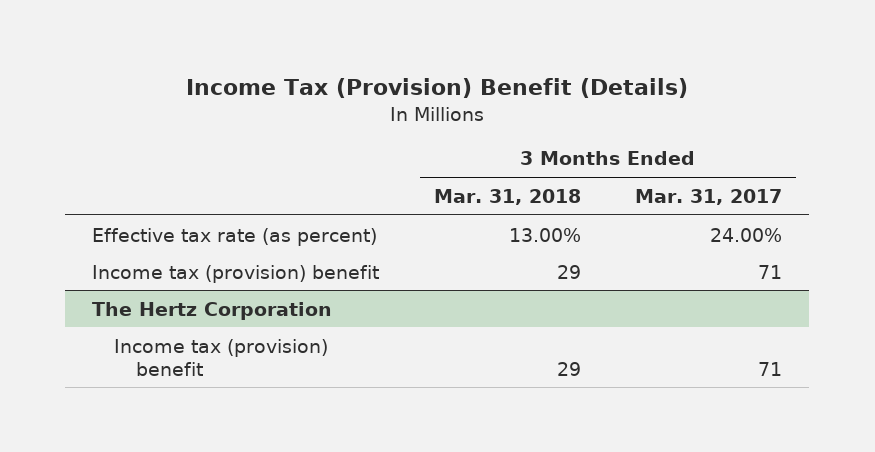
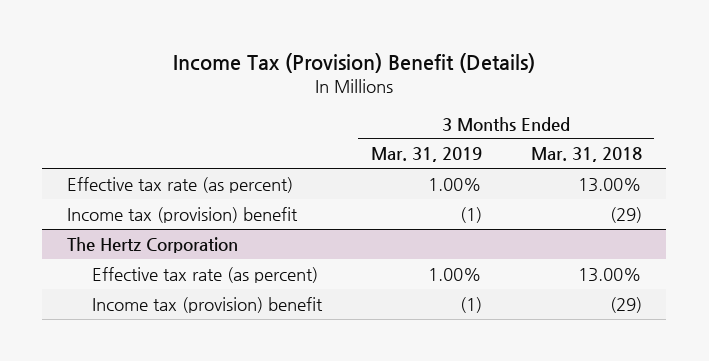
[635,188,783,205] Mar. 31, 2017 -> none
none -> [370,147,482,163] Mar. 31, 2019
[556,264,581,279] 29 -> [609,206,642,223] (29)
none -> [91,266,318,283] Effective tax rate (as percent)
[556,361,581,376] 29 -> [609,296,642,313] (29)

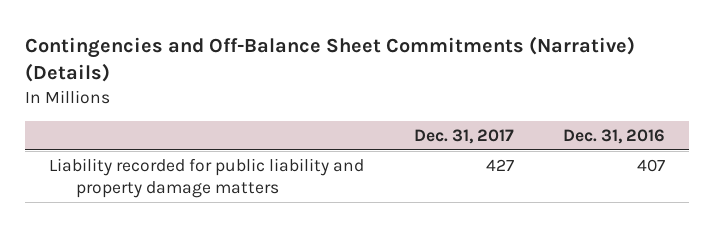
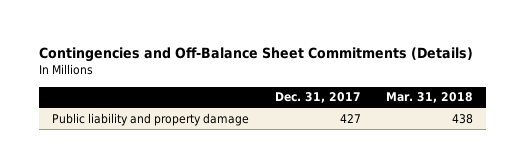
[24,36,635,83] Contingencies and Off-Balance Sheet Commitments (Narrative) (Details) -> [39,47,474,63] Contingencies and Off-Balance Sheet Commitments (Details)
[562,128,665,144] Dec. 31, 2016 -> none
none -> [385,92,473,104] Mar. 31, 2018
[49,158,365,199] Liability recorded for public liability and property damage matters -> [52,112,250,126] Public liability and property damage

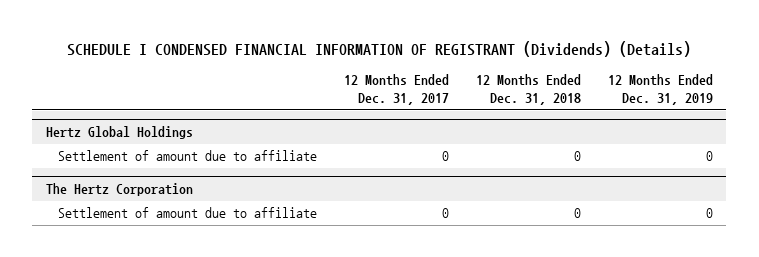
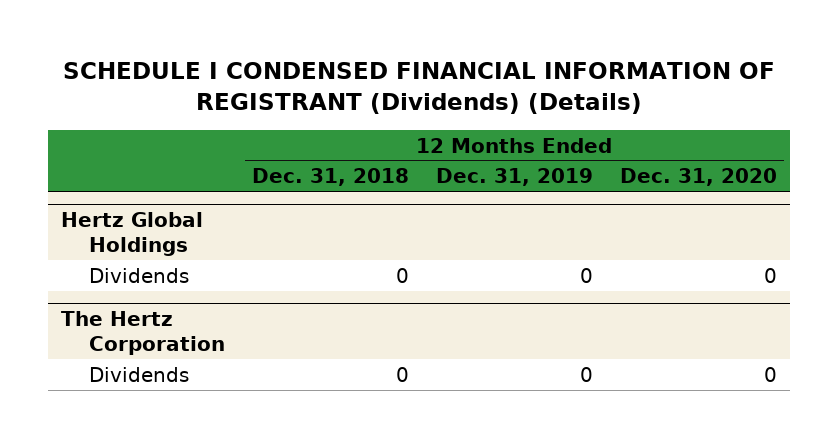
[343,74,449,106] 12 Months Ended Dec. 31, 2017 -> none
none -> [619,168,777,187] Dec. 31, 2020
[57,150,317,162] Settlement of amount due to affiliate -> [88,267,189,283] Dividends
[57,207,317,219] Settlement of amount due to affiliate -> [88,366,189,382] Dividends

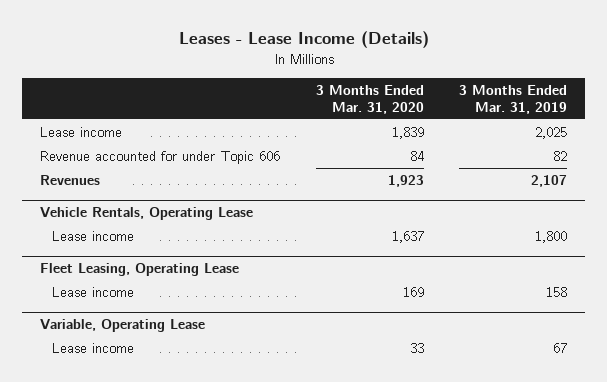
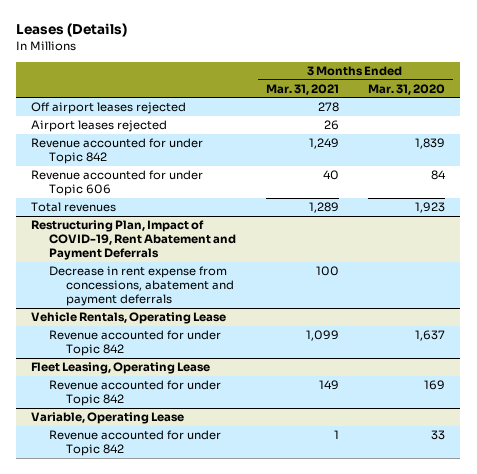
[178,31,429,49] Leases - Lease Income (Details) -> [16,23,128,38] Leases (Details)
[458,84,567,114] 3 Months Ended Mar. 31, 2019 -> none
none -> [265,83,339,95] Mar. 31, 2021
none -> [31,102,187,115] Off airport leases rejected
none -> [31,120,168,133] Airport leases rejected
[40,126,123,137] Lease income -> [31,138,204,165] Revenue accounted for under Topic 842
[40,174,101,185] Revenues -> [31,202,117,213] Total revenues
none -> [31,220,236,261] Restructuring Plan, Impact of COVID-19, Rent Abatement and Payment Deferrals
none -> [48,266,235,307] Decrease in rent expense from concessions, abatement and payment deferrals
[51,230,134,241] Lease income -> [48,330,221,357] Revenue accounted for under Topic 842
[51,286,134,297] Lease income -> [48,380,221,407] Revenue accounted for under Topic 842
[51,342,134,353] Lease income -> [48,430,221,457] Revenue accounted for under Topic 842

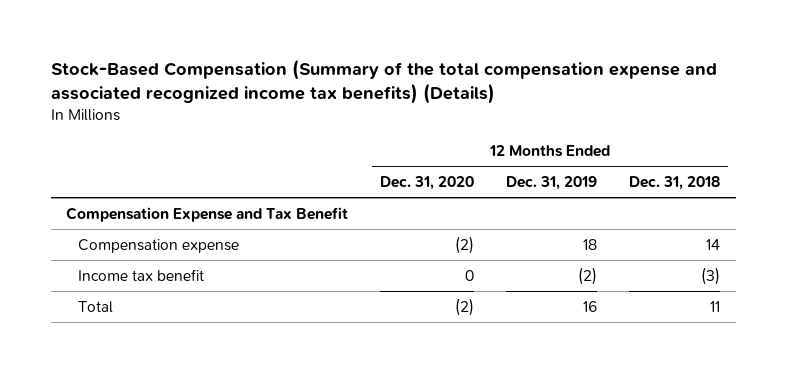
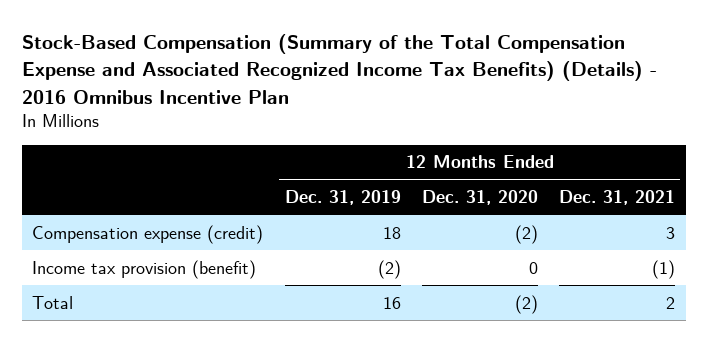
[50,58,717,104] Stock-Based Compensation (Summary of the total compensation expense and associated recognized income tax benefits) (Details) -> [21,34,657,104] Stock-Based Compensation (Summary of the Total Compensation Expense and Associated Recognized Income Tax Benefits) (Details) - 2016 Omnibus Incentive Plan
[628,175,720,190] Dec. 31, 2018 -> none
none -> [558,190,675,206] Dec. 31, 2021
[66,206,349,222] Compensation Expense and Tax Benefit -> none
[78,238,240,253] Compensation expense -> [32,224,264,244] Compensation expense (credit)
[78,268,205,281] Income tax benefit -> [32,259,257,279] Income tax provision (benefit)

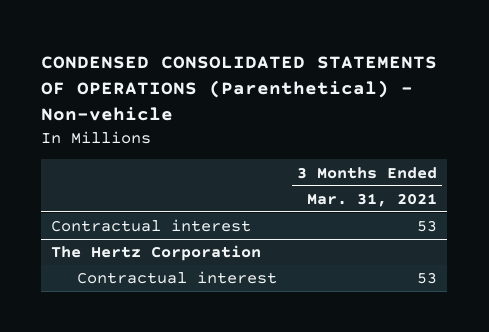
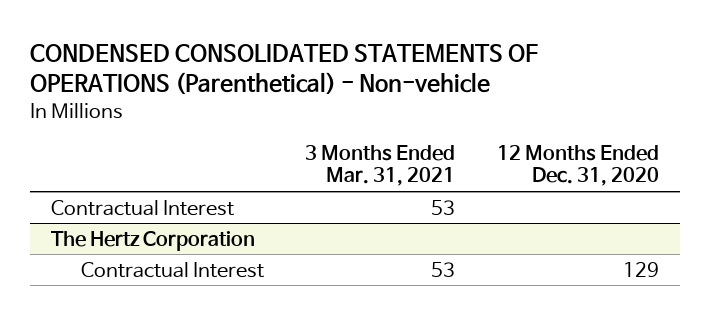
none -> [497,144,660,187] 12 Months Ended Dec. 31, 2020
[51,219,252,233] Contractual interest -> [51,199,235,216] Contractual Interest
[76,271,277,285] Contractual interest -> [80,261,264,278] Contractual Interest

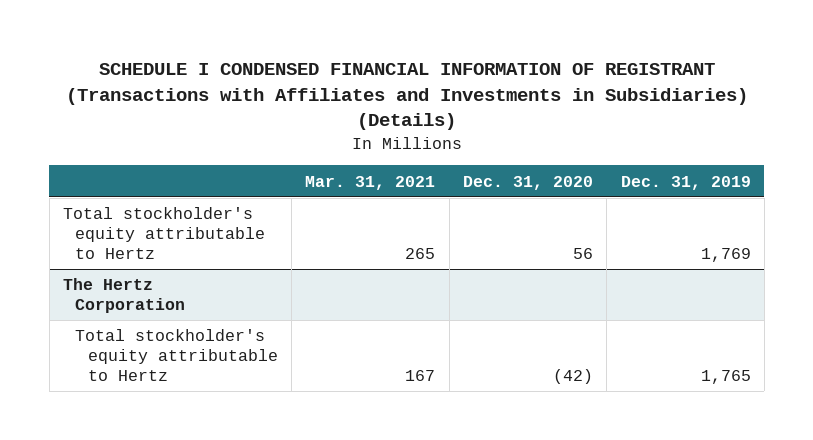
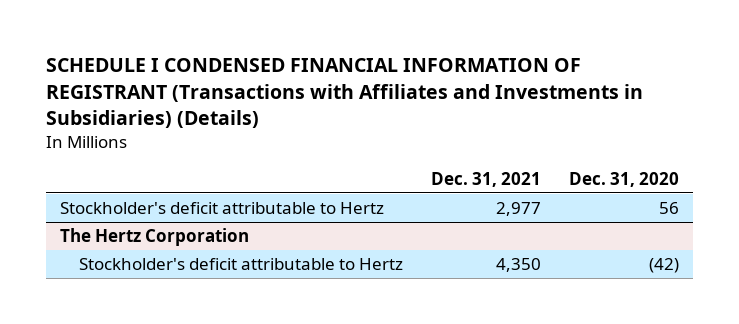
[305,175,436,190] Mar. 31, 2021 -> none
[620,175,751,190] Dec. 31, 2019 -> none
none -> [430,171,541,187] Dec. 31, 2021
[62,207,266,259] Total stockholder's equity attributable to Hertz -> [60,202,385,215] Stockholder's deficit attributable to Hertz
[75,329,278,381] Total stockholder's equity attributable to Hertz -> [78,258,403,271] Stockholder's deficit attributable to Hertz

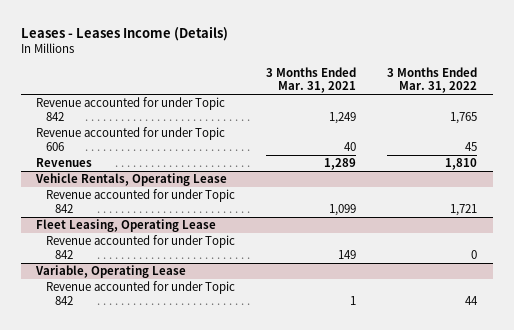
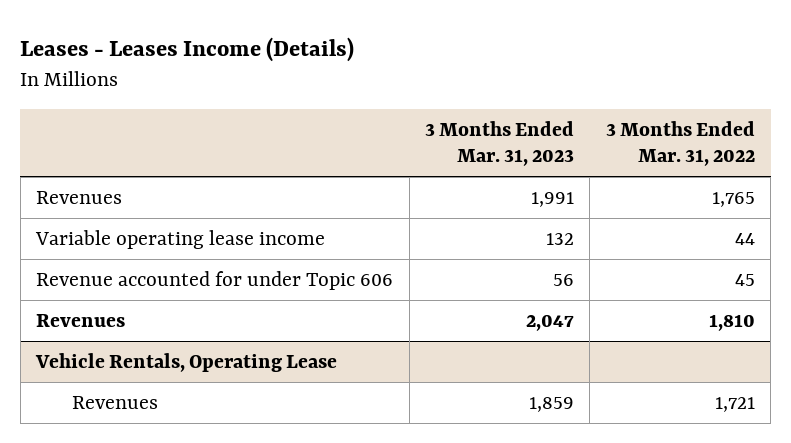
[266,67,357,94] 3 Months Ended Mar. 31, 2021 -> none
none -> [424,120,574,167] 3 Months Ended Mar. 31, 2023
[36,97,226,121] Revenue accounted for under Topic 842 -> [36,191,123,205] Revenues
none -> [35,230,326,250] Variable operating lease income
[36,219,217,233] Fleet Leasing, Operating Lease -> none
[45,235,235,259] Revenue accounted for under Topic 842 -> none
[35,265,187,279] Variable, Operating Lease -> none
[45,281,235,305] Revenue accounted for under Topic 842 -> none
[45,189,235,213] Revenue accounted for under Topic 842 -> [71,396,158,410] Revenues

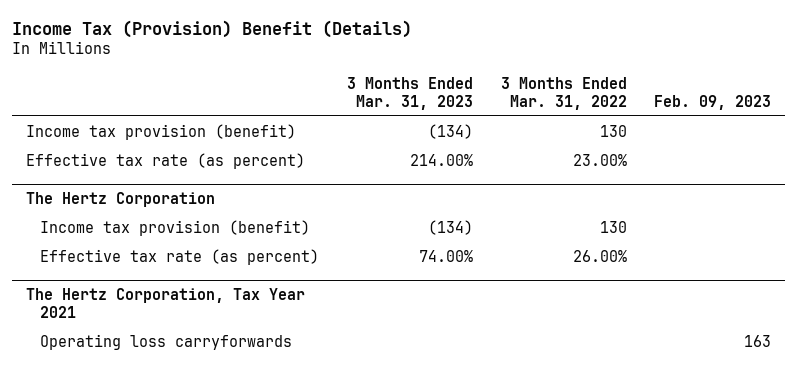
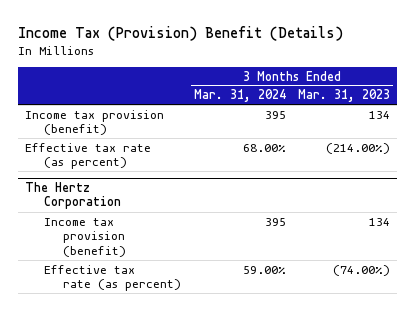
[500,76,627,110] 3 Months Ended Mar. 31, 2022 -> none
[654,94,772,110] Feb. 09, 2023 -> none
none -> [193,89,286,103] Mar. 31, 2024
[427,123,473,139] (134) -> [369,110,391,119] 134
[409,153,473,166] 214.00% -> [326,142,391,154] (214.00%)
[25,287,305,319] The Hertz Corporation, Tax Year 2021 -> none
[40,333,293,350] Operating loss carryforwards -> none
[427,219,473,235] (134) -> [369,217,391,226] 134
[418,249,473,262] 74.00% -> [333,264,391,276] (74.00%)

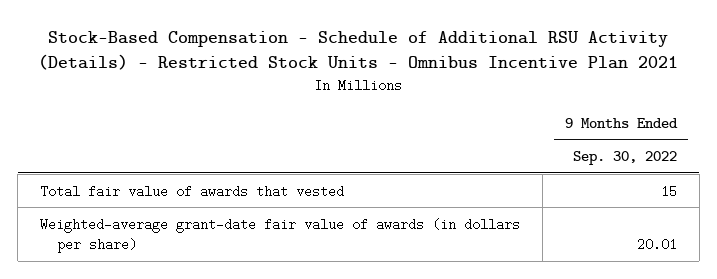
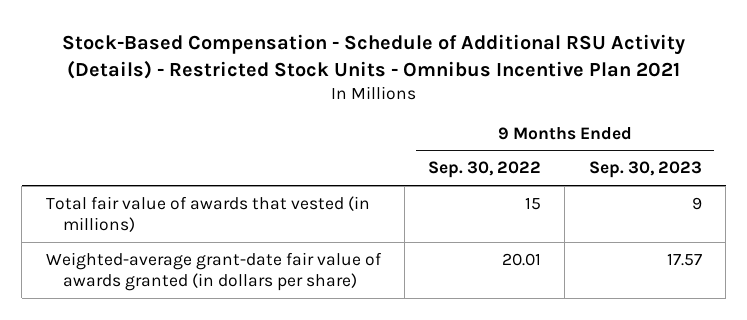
none -> [588,161,702,179] Sep. 30, 2023
[40,184,345,198] Total fair value of awards that vested -> [45,195,370,233] Total fair value of awards that vested (in millions)
[40,217,521,254] Weighted-average grant-date fair value of awards (in dollars per share) -> [45,251,382,292] Weighted-average grant-date fair value of awards granted (in dollars per share)

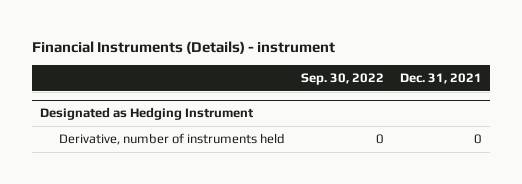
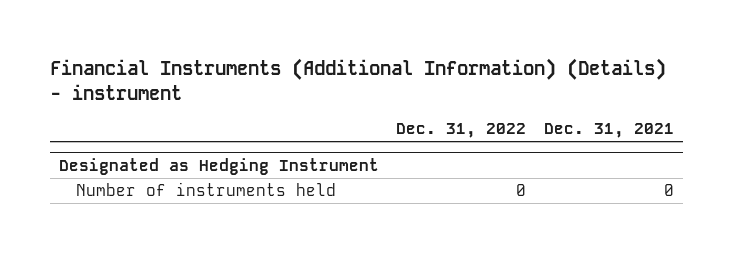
[32,41,336,55] Financial Instruments (Details) - instrument -> [49,57,666,100] Financial Instruments (Additional Information) (Details) - instrument
[300,73,384,86] Sep. 30, 2022 -> none
none -> [396,123,527,139] Dec. 31, 2022
[59,133,285,146] Derivative, number of instruments held -> [75,182,336,197] Number of instruments held

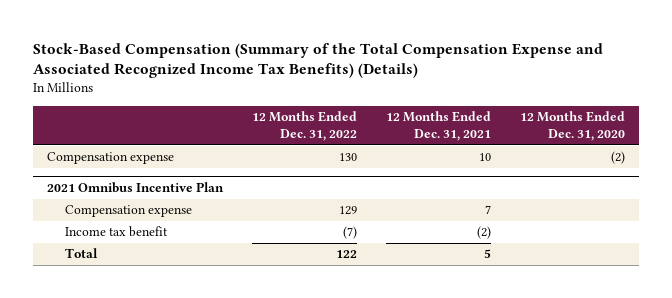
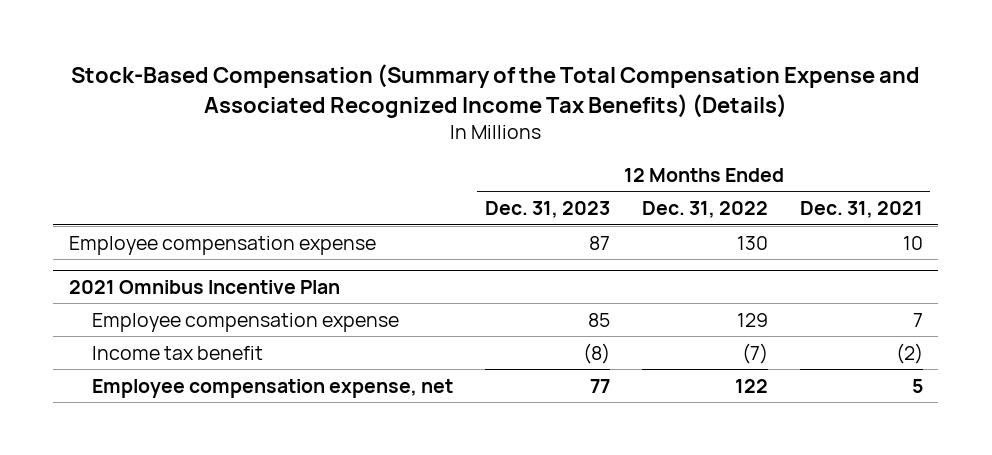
[519,111,625,141] 12 Months Ended Dec. 31, 2020 -> none
none -> [484,201,610,219] Dec. 31, 2023
[47,152,175,165] Compensation expense -> [69,235,377,255] Employee compensation expense
[65,205,193,218] Compensation expense -> [92,312,400,332] Employee compensation expense
[65,248,99,259] Total -> [92,378,454,398] Employee compensation expense, net

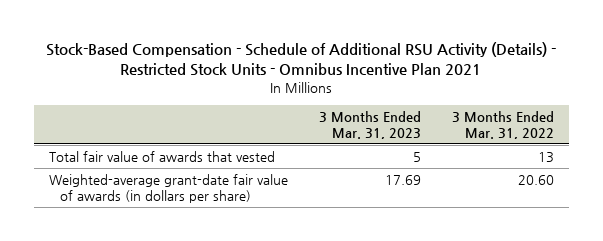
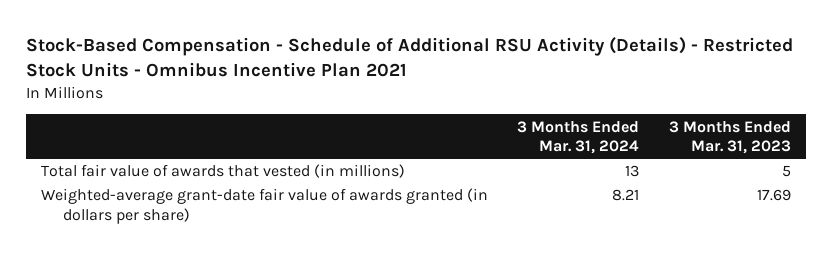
[451,110,554,139] 3 Months Ended Mar. 31, 2022 -> none
none -> [517,120,640,155] 3 Months Ended Mar. 31, 2024
[49,150,276,162] Total fair value of awards that vested -> [40,164,405,179] Total fair value of awards that vested (in millions)
[49,173,289,204] Weighted-average grant-date fair value of awards (in dollars per share) -> [40,188,488,224] Weighted-average grant-date fair value of awards granted (in dollars per share)

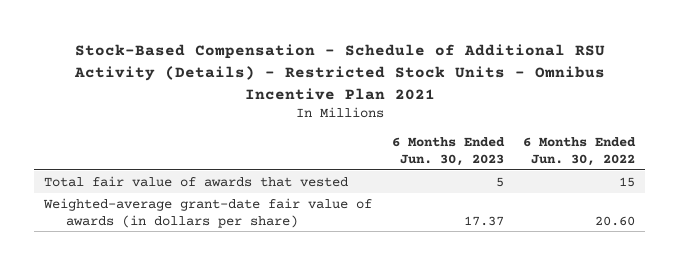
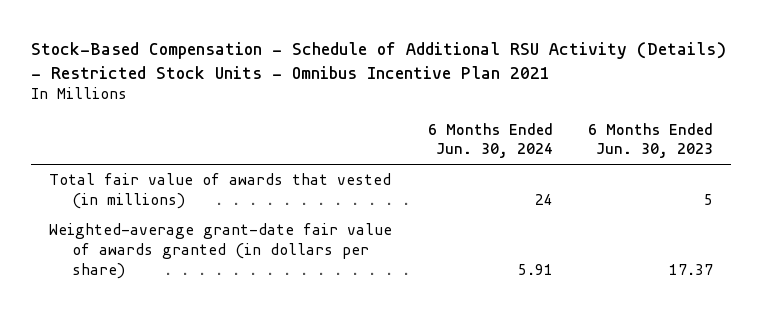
[523,137,637,167] 6 Months Ended Jun. 30, 2022 -> none
none -> [427,122,553,159] 6 Months Ended Jun. 30, 2024
[43,175,348,187] Total fair value of awards that vested -> [48,173,391,209] Total fair value of awards that vested (in millions)
[42,197,372,228] Weighted-average grant-date fair value of awards (in dollars per share) -> [48,223,392,279] Weighted-average grant-date fair value of awards granted (in dollars per share)

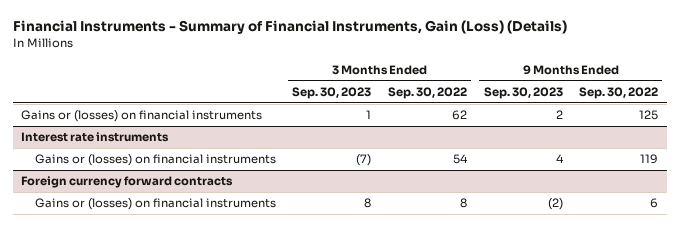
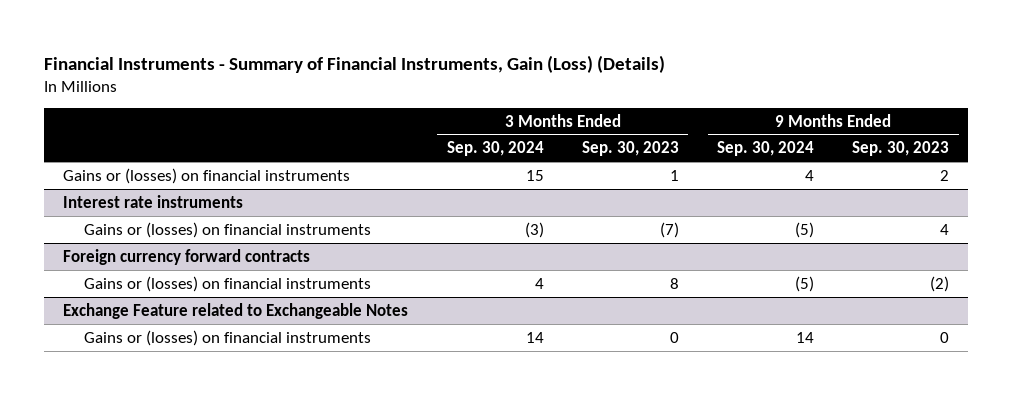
[387,87,467,100] Sep. 30, 2022 -> none
[579,87,659,100] Sep. 30, 2022 -> none
none -> [446,141,544,157] Sep. 30, 2024
none -> [717,141,815,157] Sep. 30, 2024
none -> [63,302,409,319] Exchange Feature related to Exchangeable Notes
none -> [83,329,371,346] Gains or (losses) on financial instruments

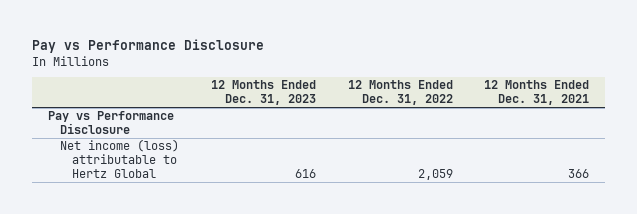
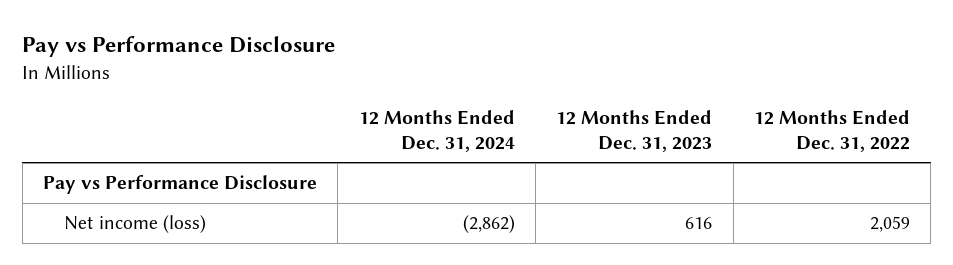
[484,80,590,106] 12 Months Ended Dec. 31, 2021 -> none
none -> [358,110,515,152] 12 Months Ended Dec. 31, 2024
[60,139,180,178] Net income (loss) attributable to Hertz Global -> [64,215,207,234] Net income (loss)

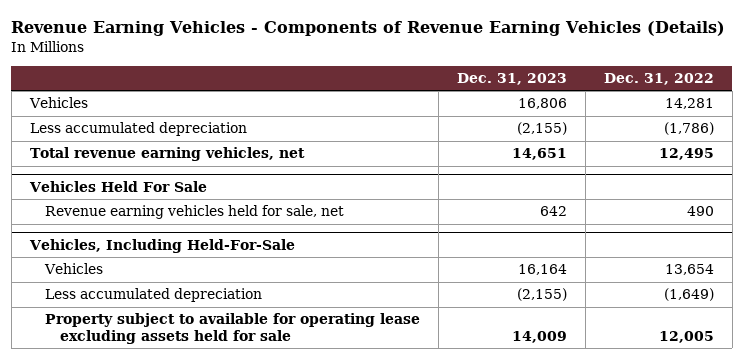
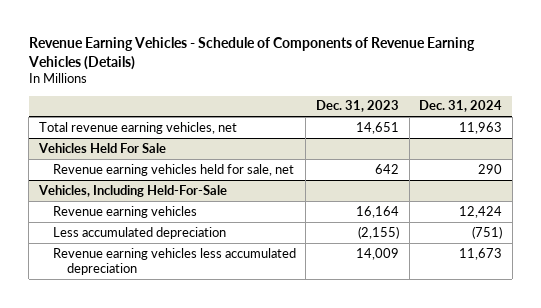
[11,21,726,37] Revenue Earning Vehicles - Components of Revenue Earning Vehicles (Details) -> [27,36,475,70] Revenue Earning Vehicles - Schedule of Components of Revenue Earning Vehicles (Details)
[603,73,714,86] Dec. 31, 2022 -> none
none -> [419,100,503,113] Dec. 31, 2024
[28,97,88,109] Vehicles -> none
[29,122,247,137] Less accumulated depreciation -> none
[44,263,104,275] Vehicles -> [52,205,197,218] Revenue earning vehicles
[45,313,421,345] Property subject to available for operating lease excluding assets held for sale -> [52,247,296,275] Revenue earning vehicles less accumulated depreciation

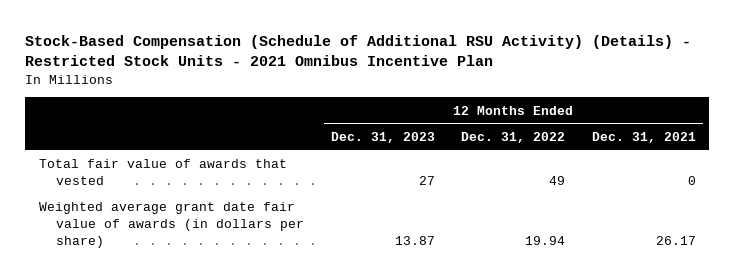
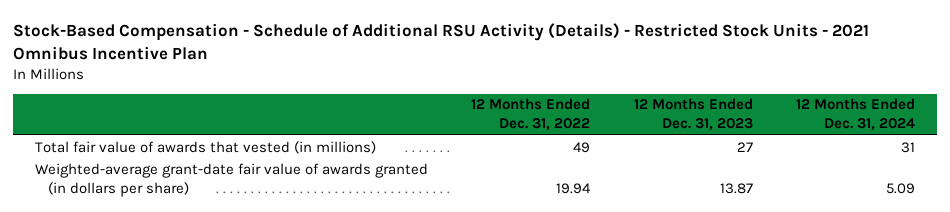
[25,34,692,67] Stock-Based Compensation (Schedule of Additional RSU Activity) (Details) - Restricted Stock Units - 2021 Omnibus Incentive Plan -> [13,23,870,60] Stock-Based Compensation - Schedule of Additional RSU Activity (Details) - Restricted Stock Units - 2021 Omnibus Incentive Plan
[592,132,697,144] Dec. 31, 2021 -> none
none -> [796,98,916,132] 12 Months Ended Dec. 31, 2024
[38,159,287,186] Total fair value of awards that vested -> [34,140,376,154] Total fair value of awards that vested (in millions)
[38,202,304,248] Weighted average grant date fair value of awards (in dollars per share) -> [34,162,428,197] Weighted-average grant-date fair value of awards granted (in dollars per share)

